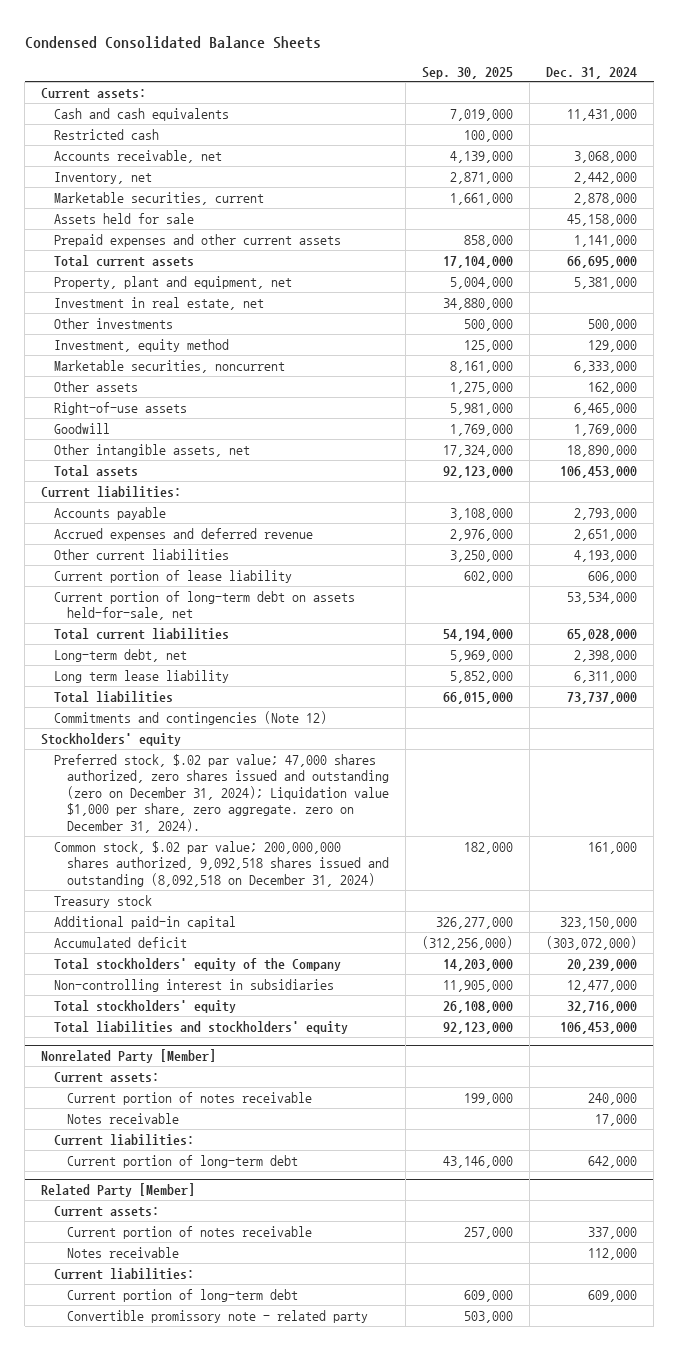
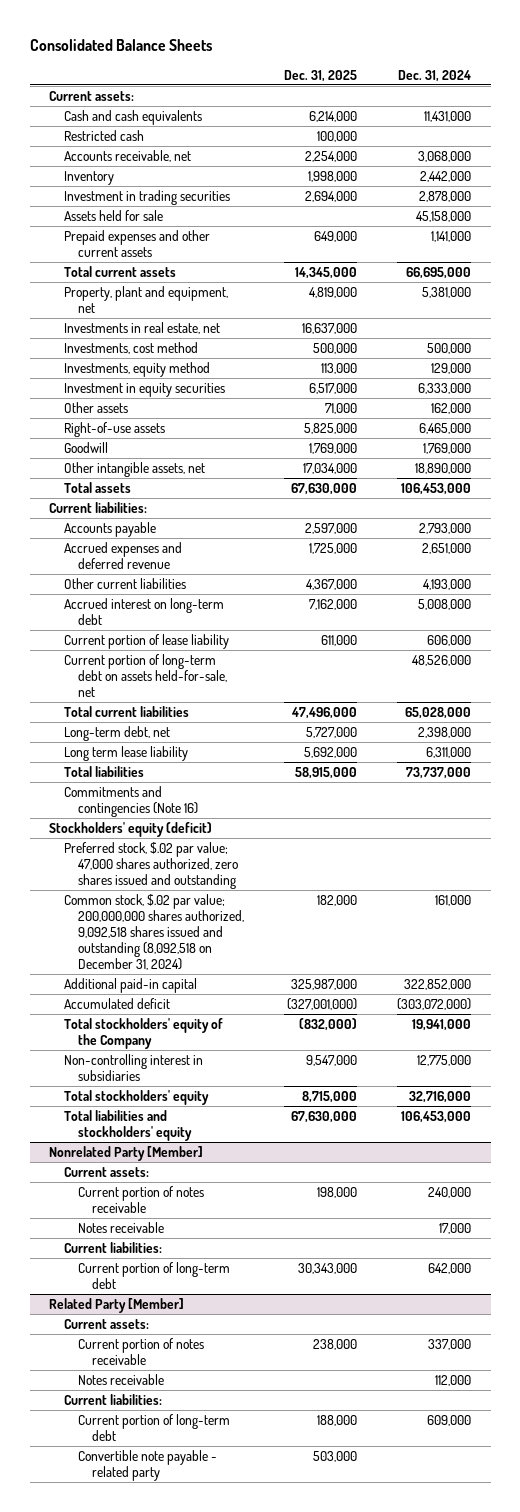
[24,35,321,49] Condensed Consolidated Balance Sheets -> [29,38,212,51] Consolidated Balance Sheets
[421,66,513,79] Sep. 30, 2025 -> none
none -> [283,69,357,82] Dec. 31, 2025
[53,171,152,184] Inventory, net -> [63,171,114,186] Inventory
[53,191,264,205] Marketable securities, current -> [63,190,230,206] Investment in trading securities
[53,317,173,329] Other investments -> none
[53,296,264,310] Investment in real estate, net -> [63,322,220,335] Investments in real estate, net
none -> [63,342,198,355] Investments, cost method
[53,338,229,352] Investment, equity method -> [63,362,210,378] Investments, equity method
[53,359,285,373] Marketable securities, noncurrent -> [63,383,225,398] Investment in equity securities
none -> [63,598,224,626] Accrued interest on long-term debt
[567,591,638,604] 53,534,000 -> [411,655,471,667] 48,526,000
[53,710,327,725] Commitments and contingencies (Note 12) -> [63,786,199,818] Commitments and contingencies (Note 16)
[41,732,182,746] Stockholders' equity -> [49,822,213,838] Stockholders' equity (deficit)
[53,753,389,833] Preferred stock, $.02 par value; 47,000 shares authorized, zero shares issued and outstanding (zero on December 31, 2024); Liquidation value $1,000 per share, zero aggregate. zero on December 31, 2024). -> [63,842,239,890] Preferred stock, $.02 par value; 47,000 shares authorized, zero shares issued and outstanding
[53,894,152,908] Treasury stock -> none
[560,916,638,929] 323,150,000 -> [403,979,471,991] 322,852,000
[567,958,638,971] 20,239,000 -> [411,1019,471,1032] 19,941,000
[567,979,638,992] 12,477,000 -> [416,1055,471,1067] 12,775,000
[66,1309,368,1323] Convertible promissory note - related party -> [78,1450,218,1482] Convertible note payable - related party

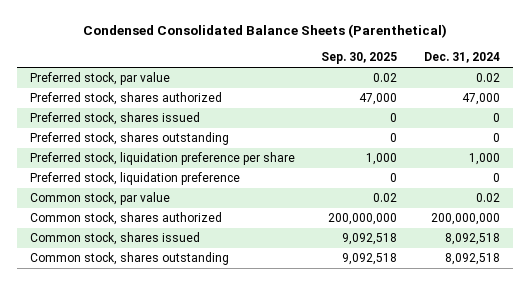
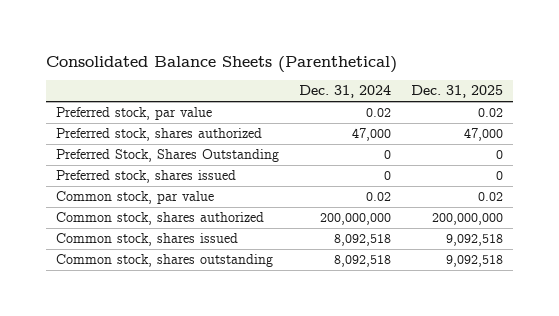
[82,24,447,39] Condensed Consolidated Balance Sheets (Parenthetical) -> [45,55,397,73] Consolidated Balance Sheets (Parenthetical)
[321,52,398,65] Sep. 30, 2025 -> none
none -> [411,85,504,99] Dec. 31, 2025
none -> [55,149,279,163] Preferred Stock, Shares Outstanding
[29,132,229,146] Preferred stock, shares outstanding -> none
[29,152,295,166] Preferred stock, liquidation preference per share -> none
[29,172,240,186] Preferred stock, liquidation preference -> none

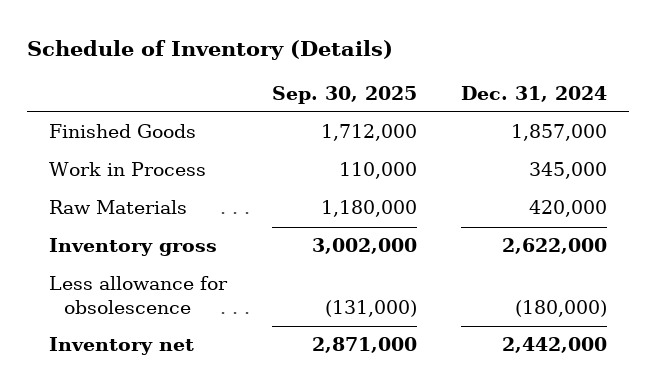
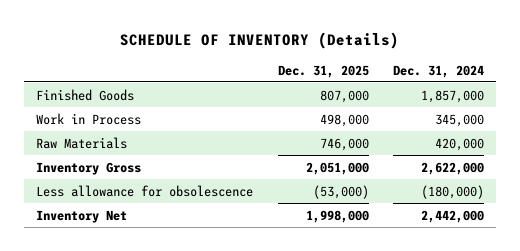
[27,39,394,60] Schedule of Inventory (Details) -> [120,31,400,49] SCHEDULE OF INVENTORY (Details)
[271,85,417,104] Sep. 30, 2025 -> none
none -> [277,64,369,78] Dec. 31, 2025
[49,238,218,257] Inventory gross -> [36,161,142,175] Inventory Gross
[49,337,195,356] Inventory net -> [36,209,128,223] Inventory Net

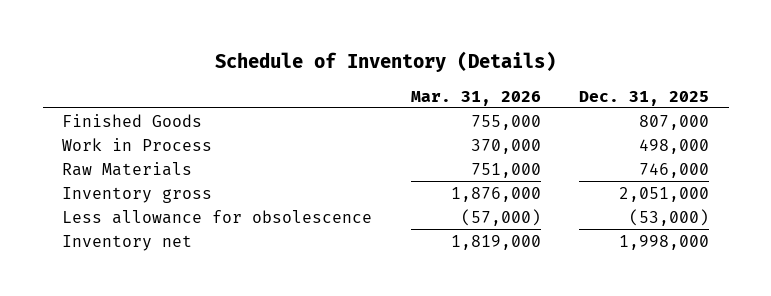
[120,31,400,49] SCHEDULE OF INVENTORY (Details) -> [214,50,556,72] Schedule of Inventory (Details)
[392,64,484,78] Dec. 31, 2024 -> none
none -> [410,90,541,106] Mar. 31, 2026
[36,161,142,175] Inventory Gross -> [62,186,213,203] Inventory gross
[36,209,128,223] Inventory Net -> [62,234,193,251] Inventory net

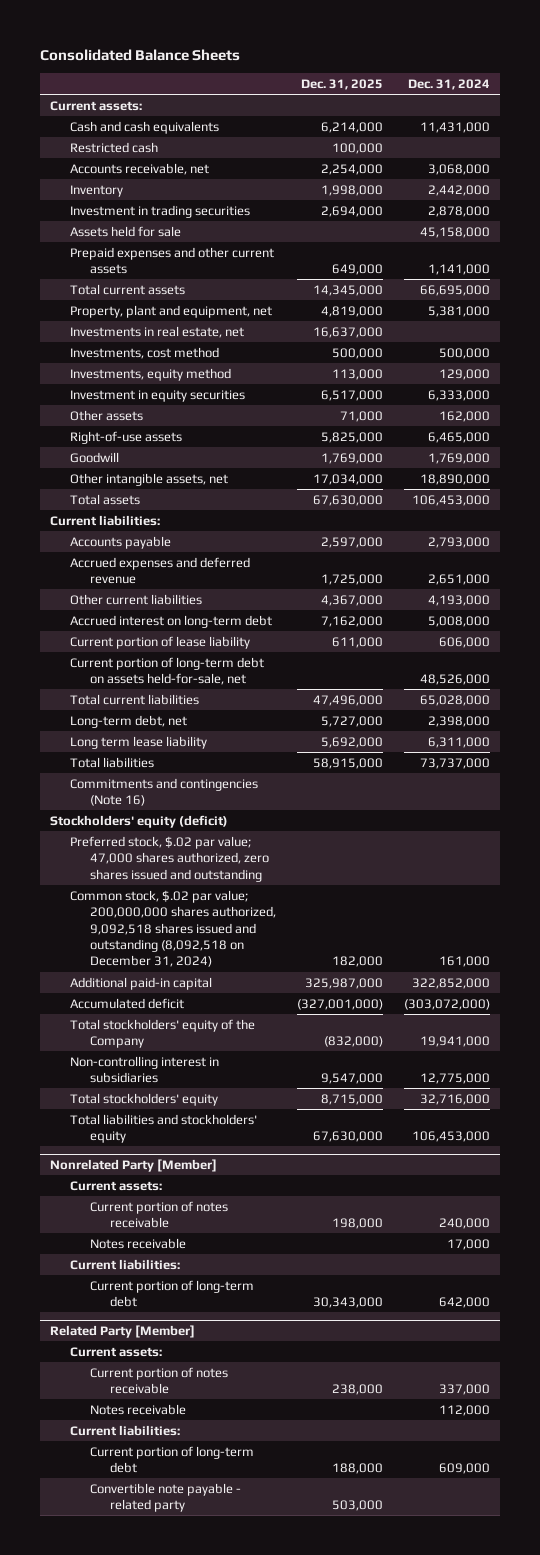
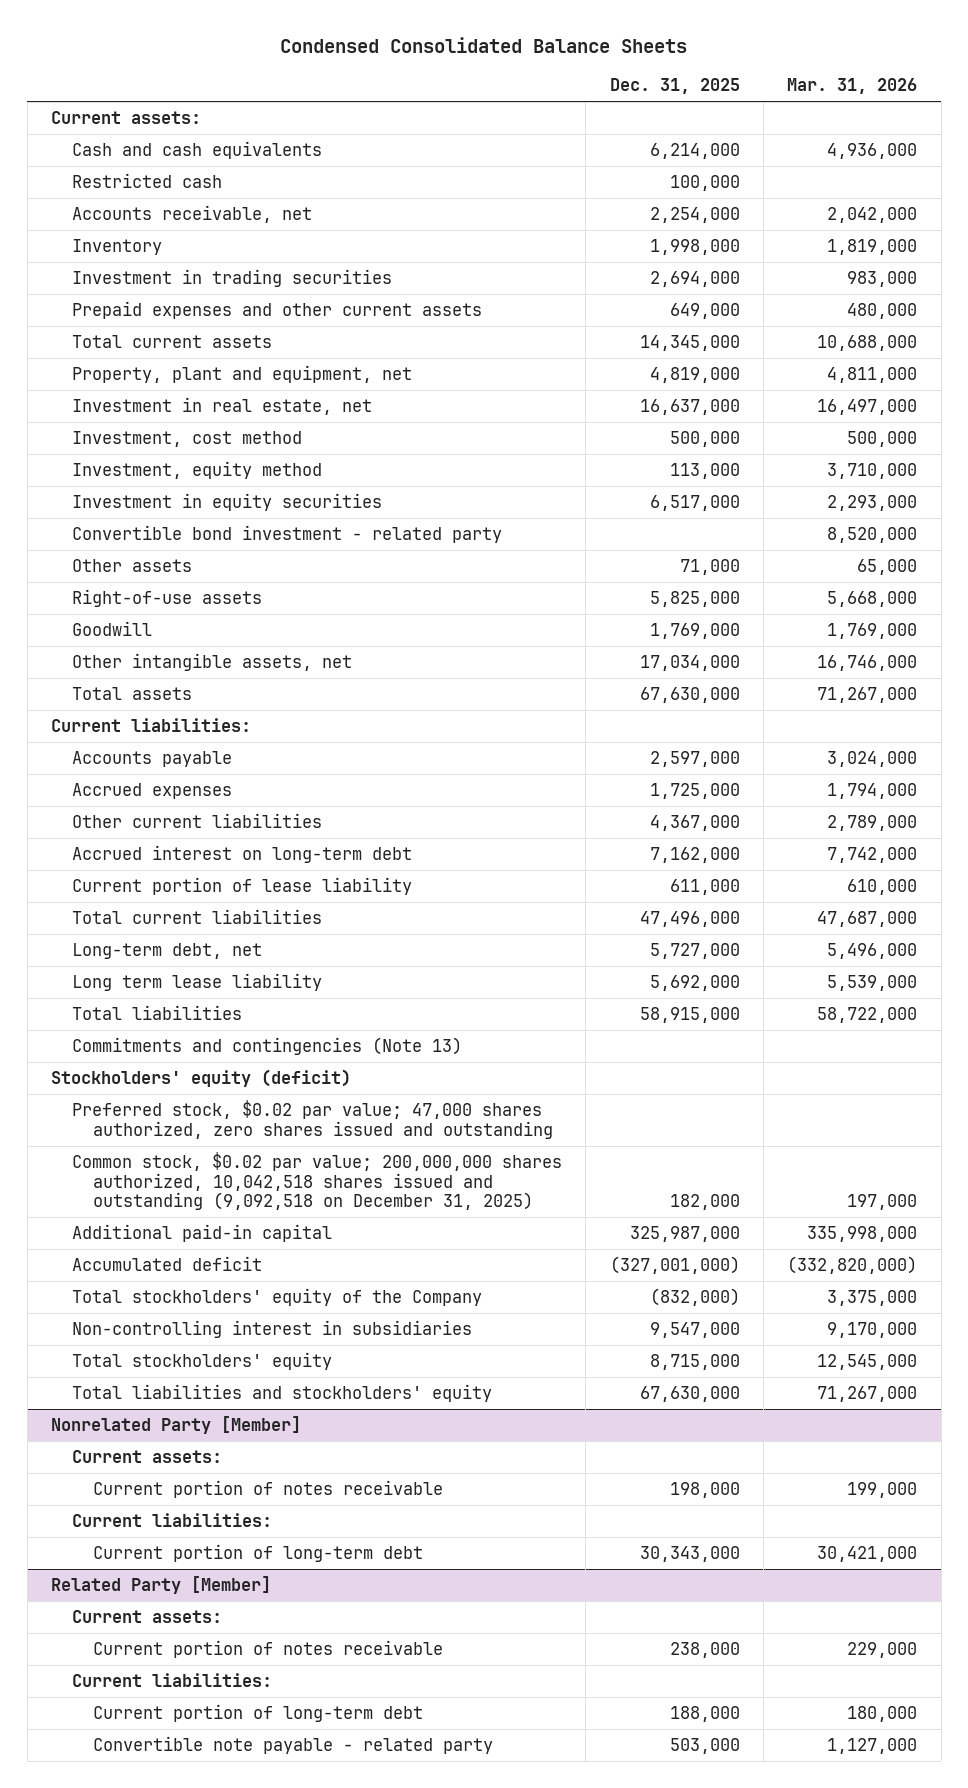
[40,49,241,62] Consolidated Balance Sheets -> [280,36,688,53] Condensed Consolidated Balance Sheets
[407,78,490,90] Dec. 31, 2024 -> none
none -> [787,78,918,95] Mar. 31, 2026
[70,225,182,237] Assets held for sale -> none
[70,325,245,338] Investments in real estate, net -> [72,396,373,415] Investment in real estate, net
[70,346,220,359] Investments, cost method -> [72,430,303,447] Investment, cost method
[70,367,232,381] Investments, equity method -> [72,460,323,479] Investment, equity method
none -> [72,524,503,543] Convertible bond investment - related party
[70,556,251,585] Accrued expenses and deferred revenue -> [72,782,233,799] Accrued expenses
[70,656,265,686] Current portion of long-term debt on assets held-for-sale, net -> none
[70,777,259,807] Commitments and contingencies (Note 16) -> [72,1036,463,1055] Commitments and contingencies (Note 13)
[70,835,270,882] Preferred stock, $.02 par value; 47,000 shares authorized, zero shares issued and outstanding -> [72,1099,554,1139] Preferred stock, $0.02 par value; 47,000 shares authorized, zero shares issued and outstanding
[70,889,277,968] Common stock, $.02 par value; 200,000,000 shares authorized, 9,092,518 shares issued and outstanding (8,092,518 on December 31, 2024) -> [72,1151,563,1211] Common stock, $0.02 par value; 200,000,000 shares authorized, 10,042,518 shares issued and outstanding (9,092,518 on December 31, 2025)
[90,1237,187,1249] Notes receivable -> none
[90,1403,187,1415] Notes receivable -> none

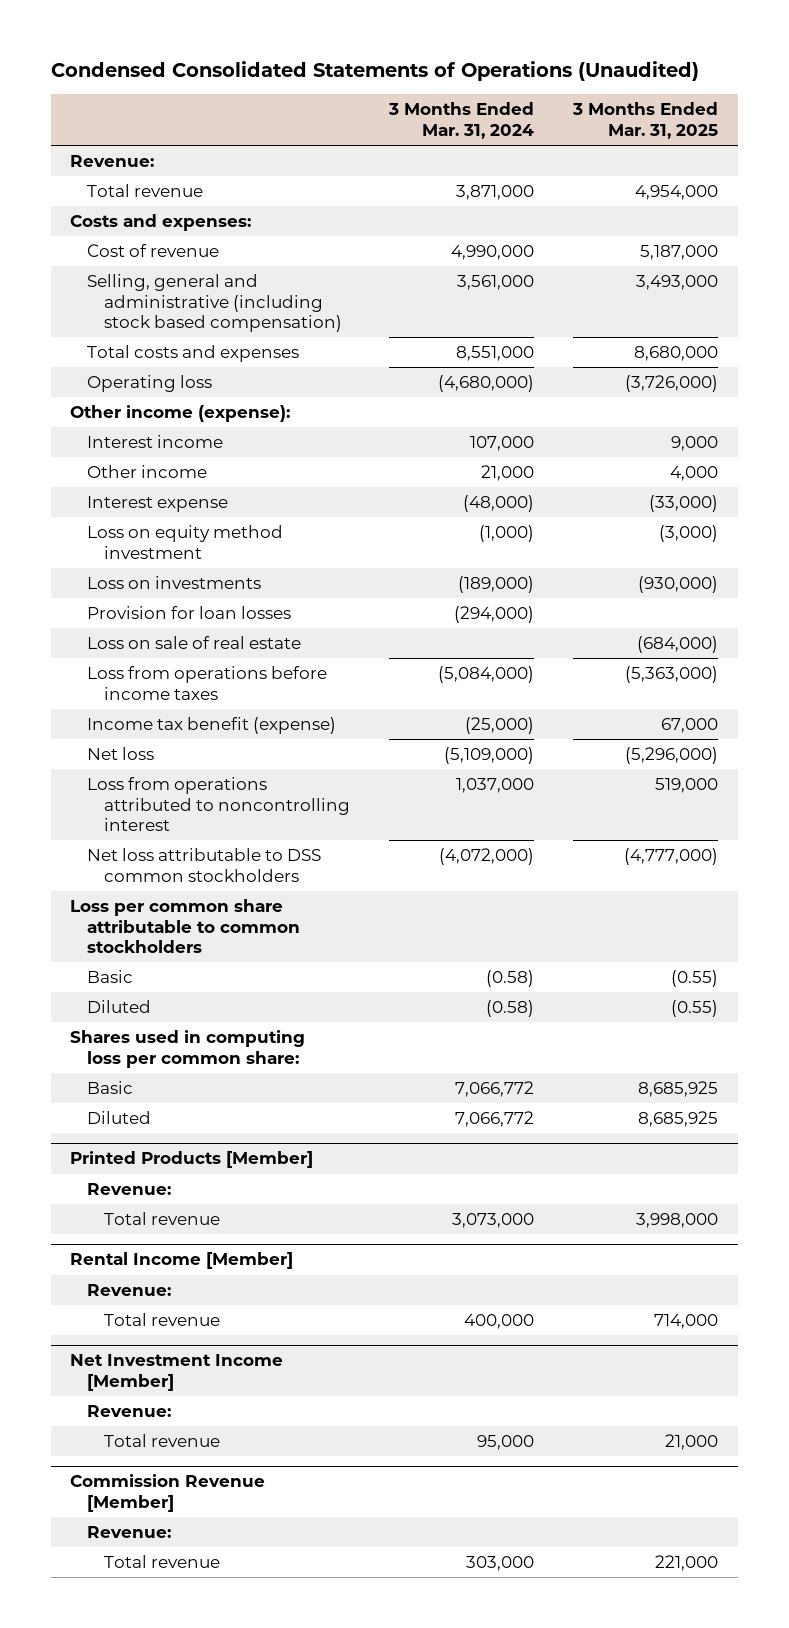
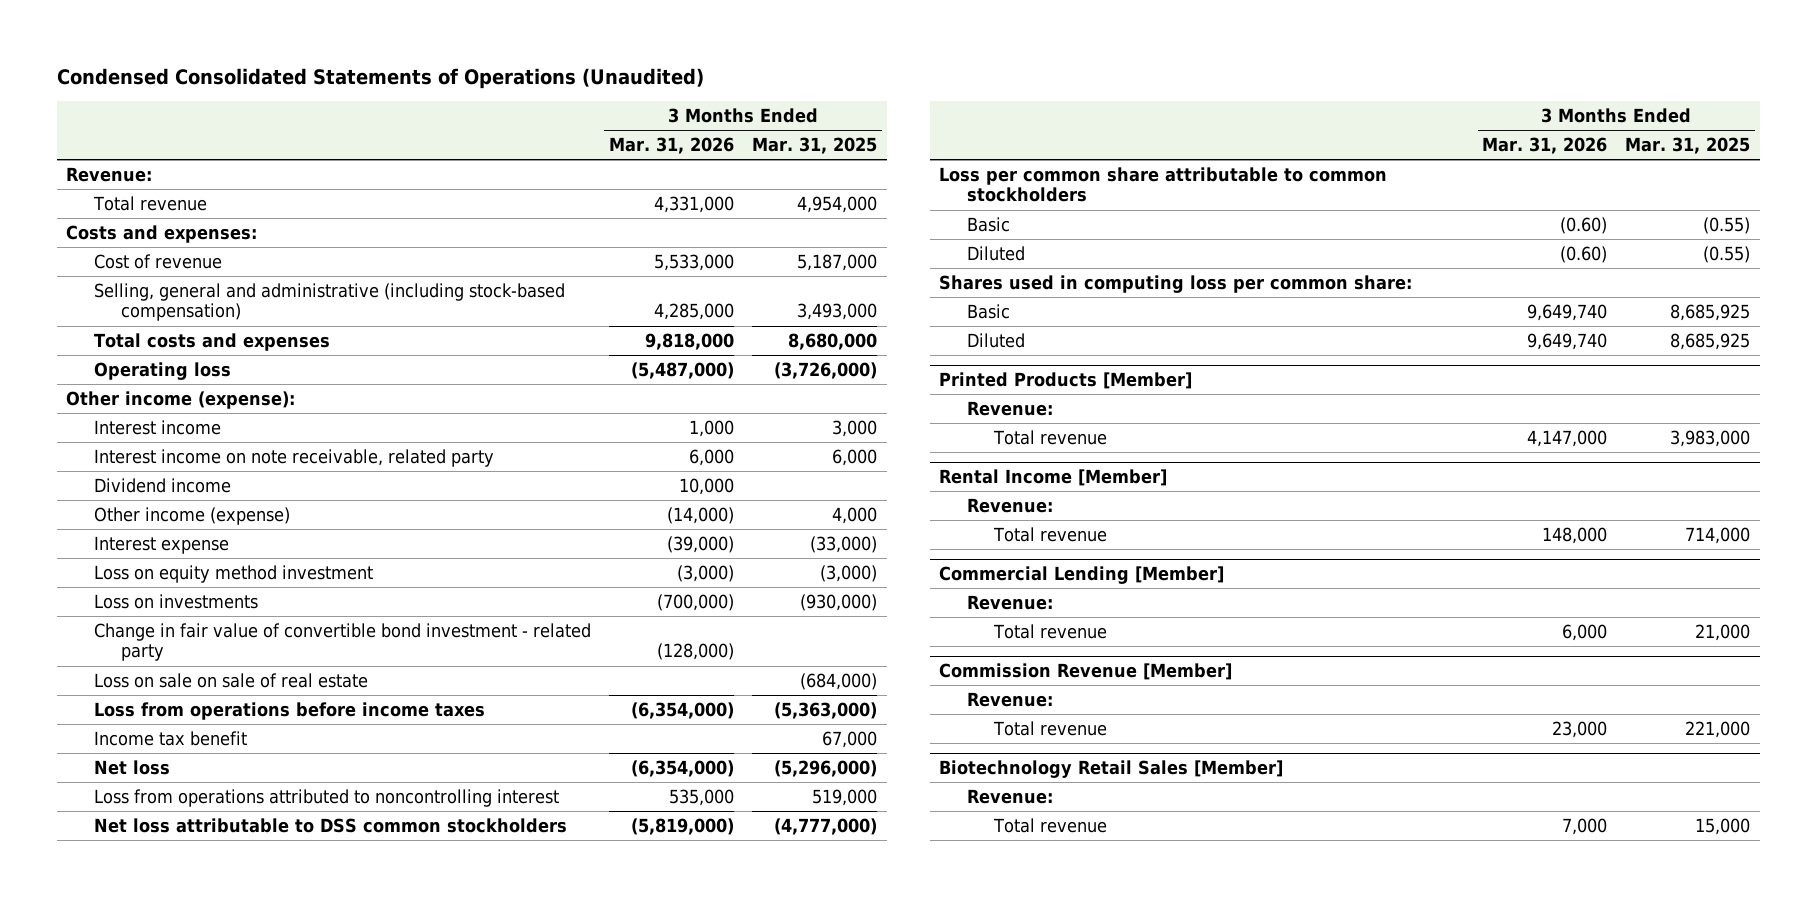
[388,102,535,139] 3 Months Ended Mar. 31, 2024 -> none
none -> [608,137,734,155] Mar. 31, 2026
[87,274,343,333] Selling, general and administrative (including stock based compensation) -> [93,282,565,322] Selling, general and administrative (including stock-based compensation)
[671,436,719,452] 9,000 -> [832,419,878,437] 3,000
none -> [93,448,494,467] Interest income on note receivable, related party
none -> [93,477,231,493] Dividend income
[87,465,208,479] Other income -> [93,506,290,525] Other income (expense)
[87,606,292,620] Provision for loan losses -> none
none -> [93,622,591,662] Change in fair value of convertible bond investment - related party
[87,636,302,650] Loss on sale of real estate -> [93,672,368,688] Loss on sale on sale of real estate
[87,717,337,735] Income tax benefit (expense) -> [93,730,247,746] Income tax benefit
[636,1213,719,1229] 3,998,000 -> [1670,429,1751,447] 3,983,000
[70,1354,284,1391] Net Investment Income [Member] -> none
none -> [939,566,1225,585] Commercial Lending [Member]
none -> [939,760,1284,779] Biotechnology Retail Sales [Member]
none -> [966,788,1053,804] Revenue:
none -> [993,817,1108,833] Total revenue

